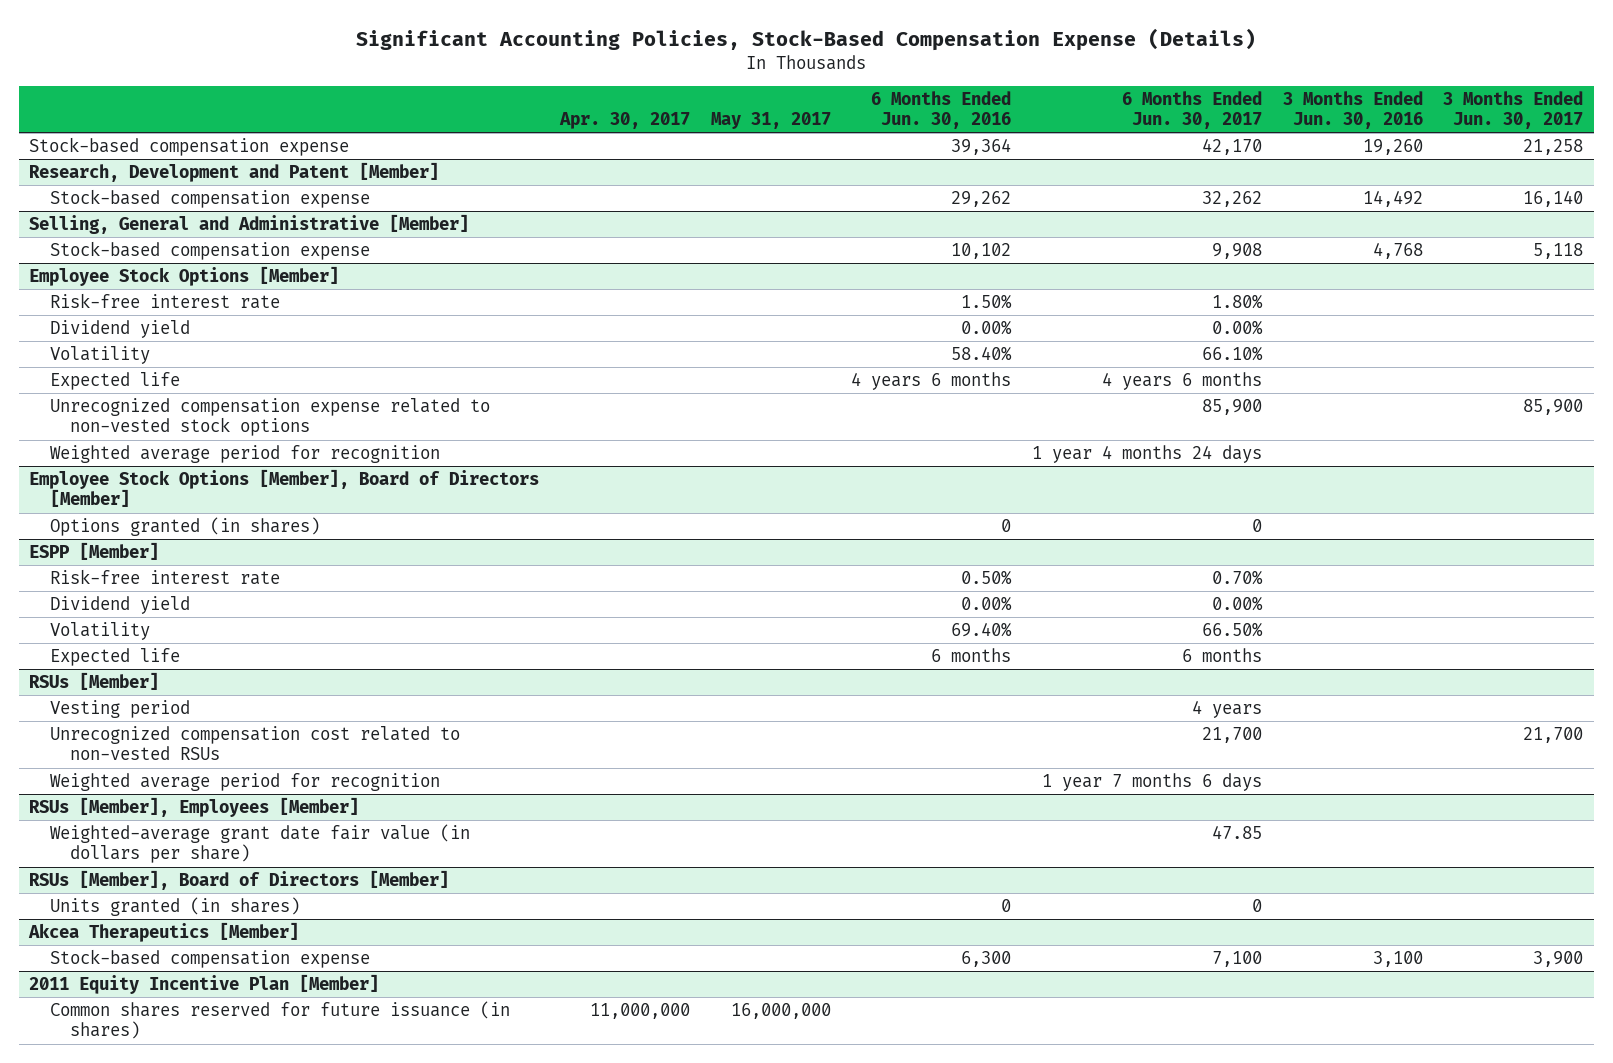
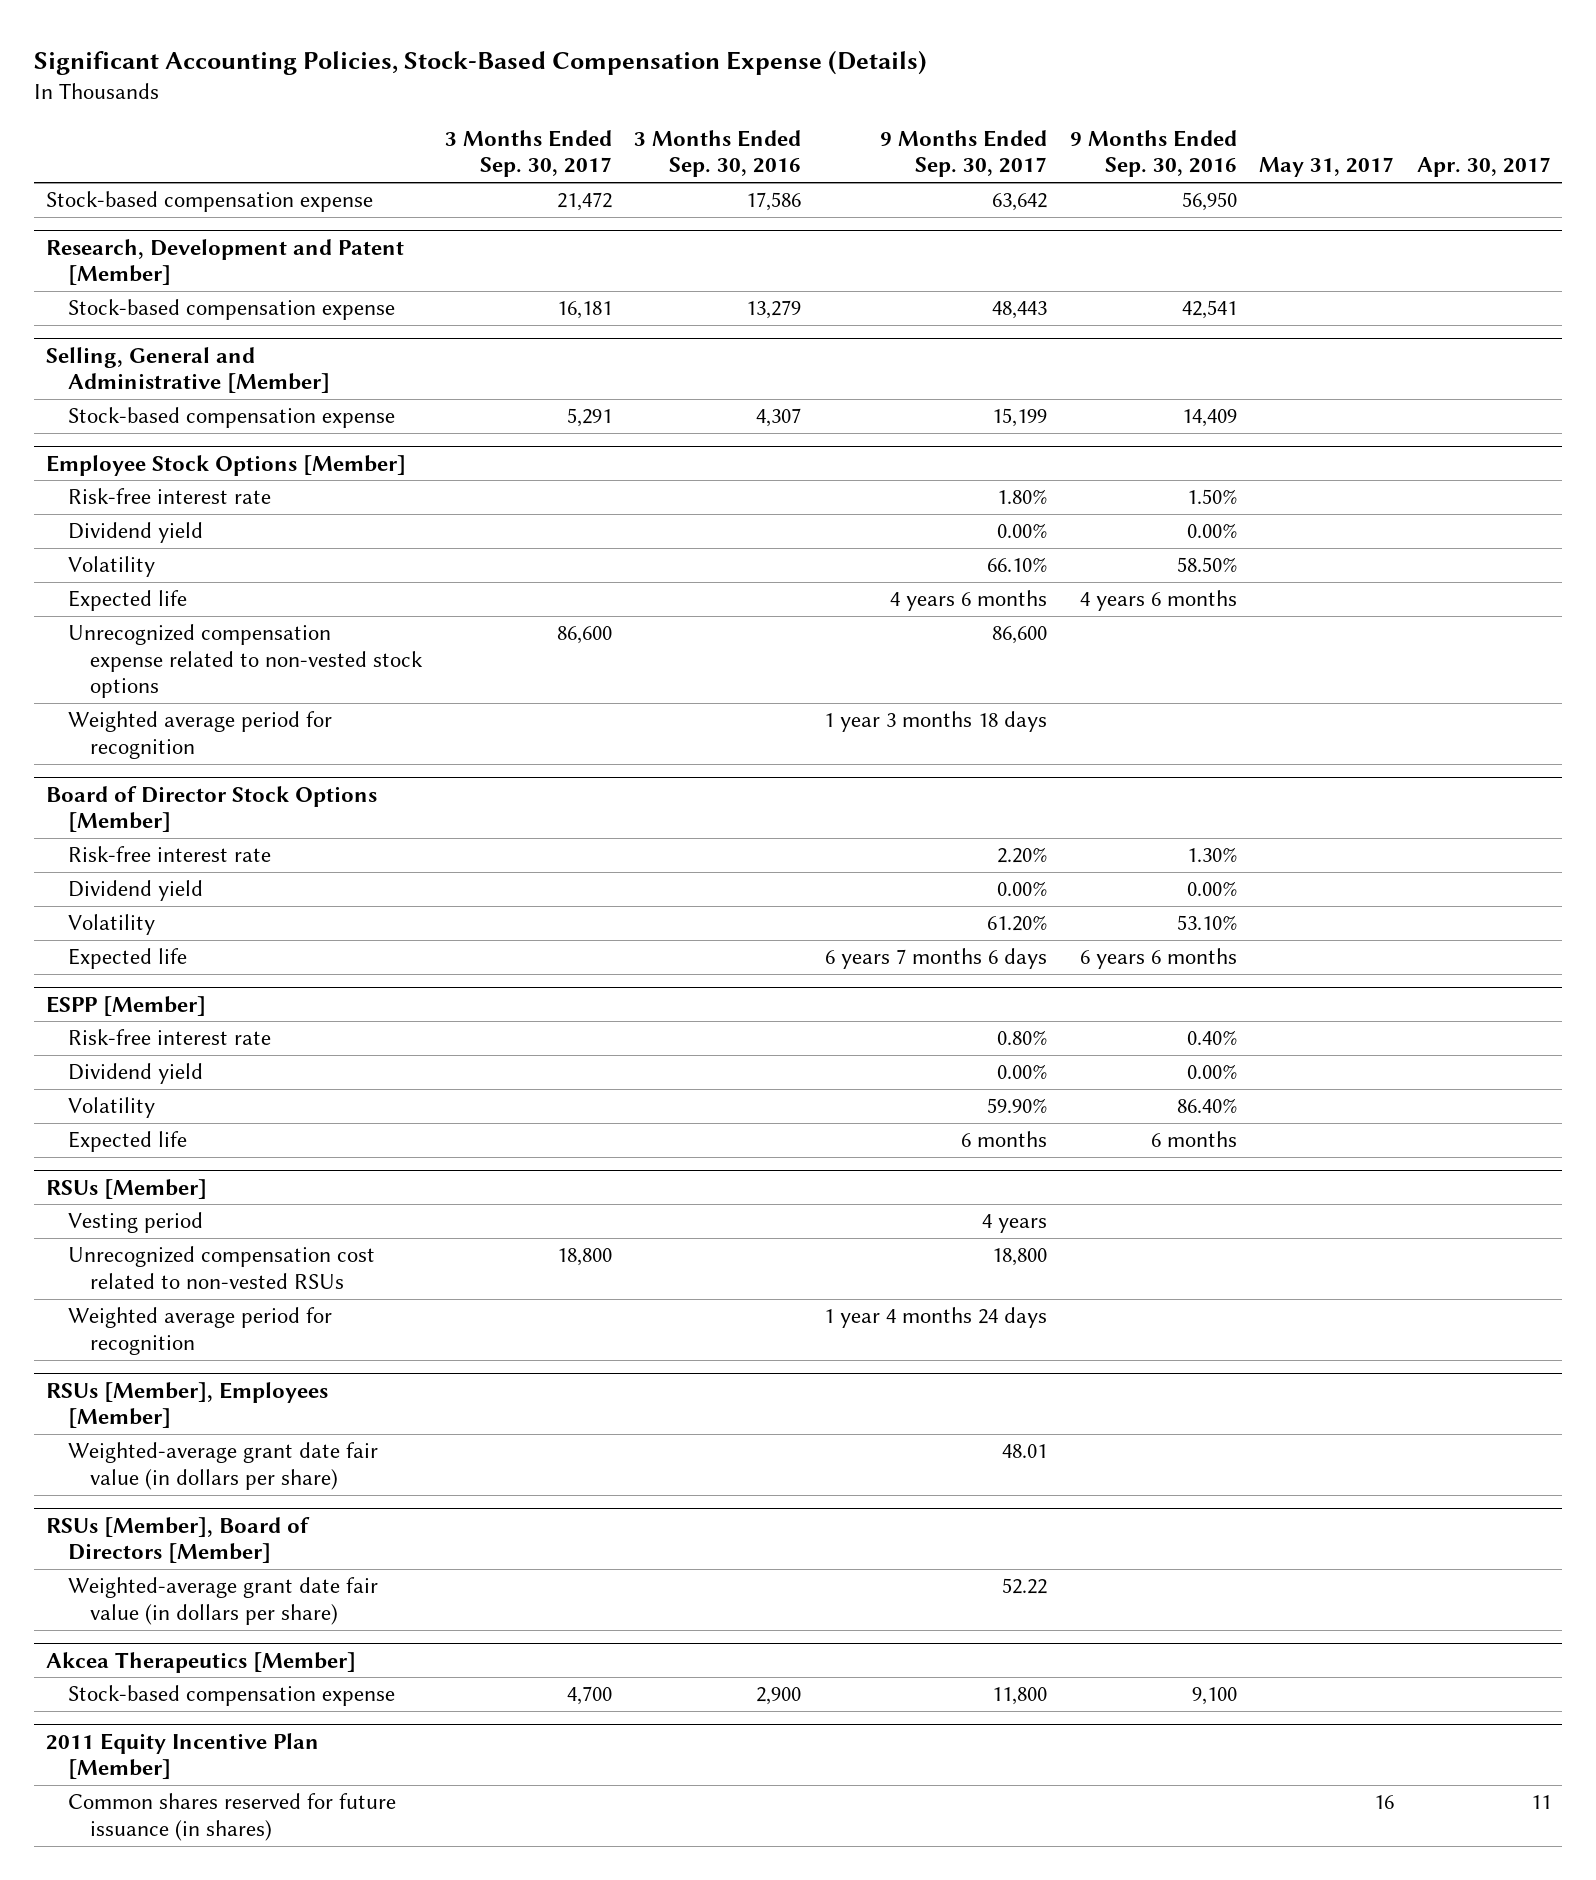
[871,90,1012,130] 6 Months Ended Jun. 30, 2016 -> none
[1121,90,1262,130] 6 Months Ended Jun. 30, 2017 -> none
[1282,90,1423,130] 3 Months Ended Jun. 30, 2016 -> none
[1443,90,1584,130] 3 Months Ended Jun. 30, 2017 -> none
none -> [444,129,612,178] 3 Months Ended Sep. 30, 2017
none -> [634,129,802,178] 3 Months Ended Sep. 30, 2016
none -> [879,129,1047,178] 9 Months Ended Sep. 30, 2017
none -> [1069,129,1237,178] 9 Months Ended Sep. 30, 2016
[49,517,320,537] Options granted (in shares) -> none
[29,469,540,508] Employee Stock Options [Member], Board of Directors [Member] -> [45,785,377,833] Board of Director Stock Options [Member]
none -> [67,846,271,863] Risk-free interest rate
none -> [67,880,203,902] Dividend yield
none -> [67,914,155,936] Volatility
none -> [67,948,187,970] Expected life
[49,897,300,917] Units granted (in shares) -> none
none -> [67,1577,378,1625] Weighted-average grant date fair value (in dollars per share)
[590,1003,691,1020] 11,000,000 -> [1530,1795,1551,1810] 11
[730,1003,831,1020] 16,000,000 -> [1374,1795,1395,1810] 16

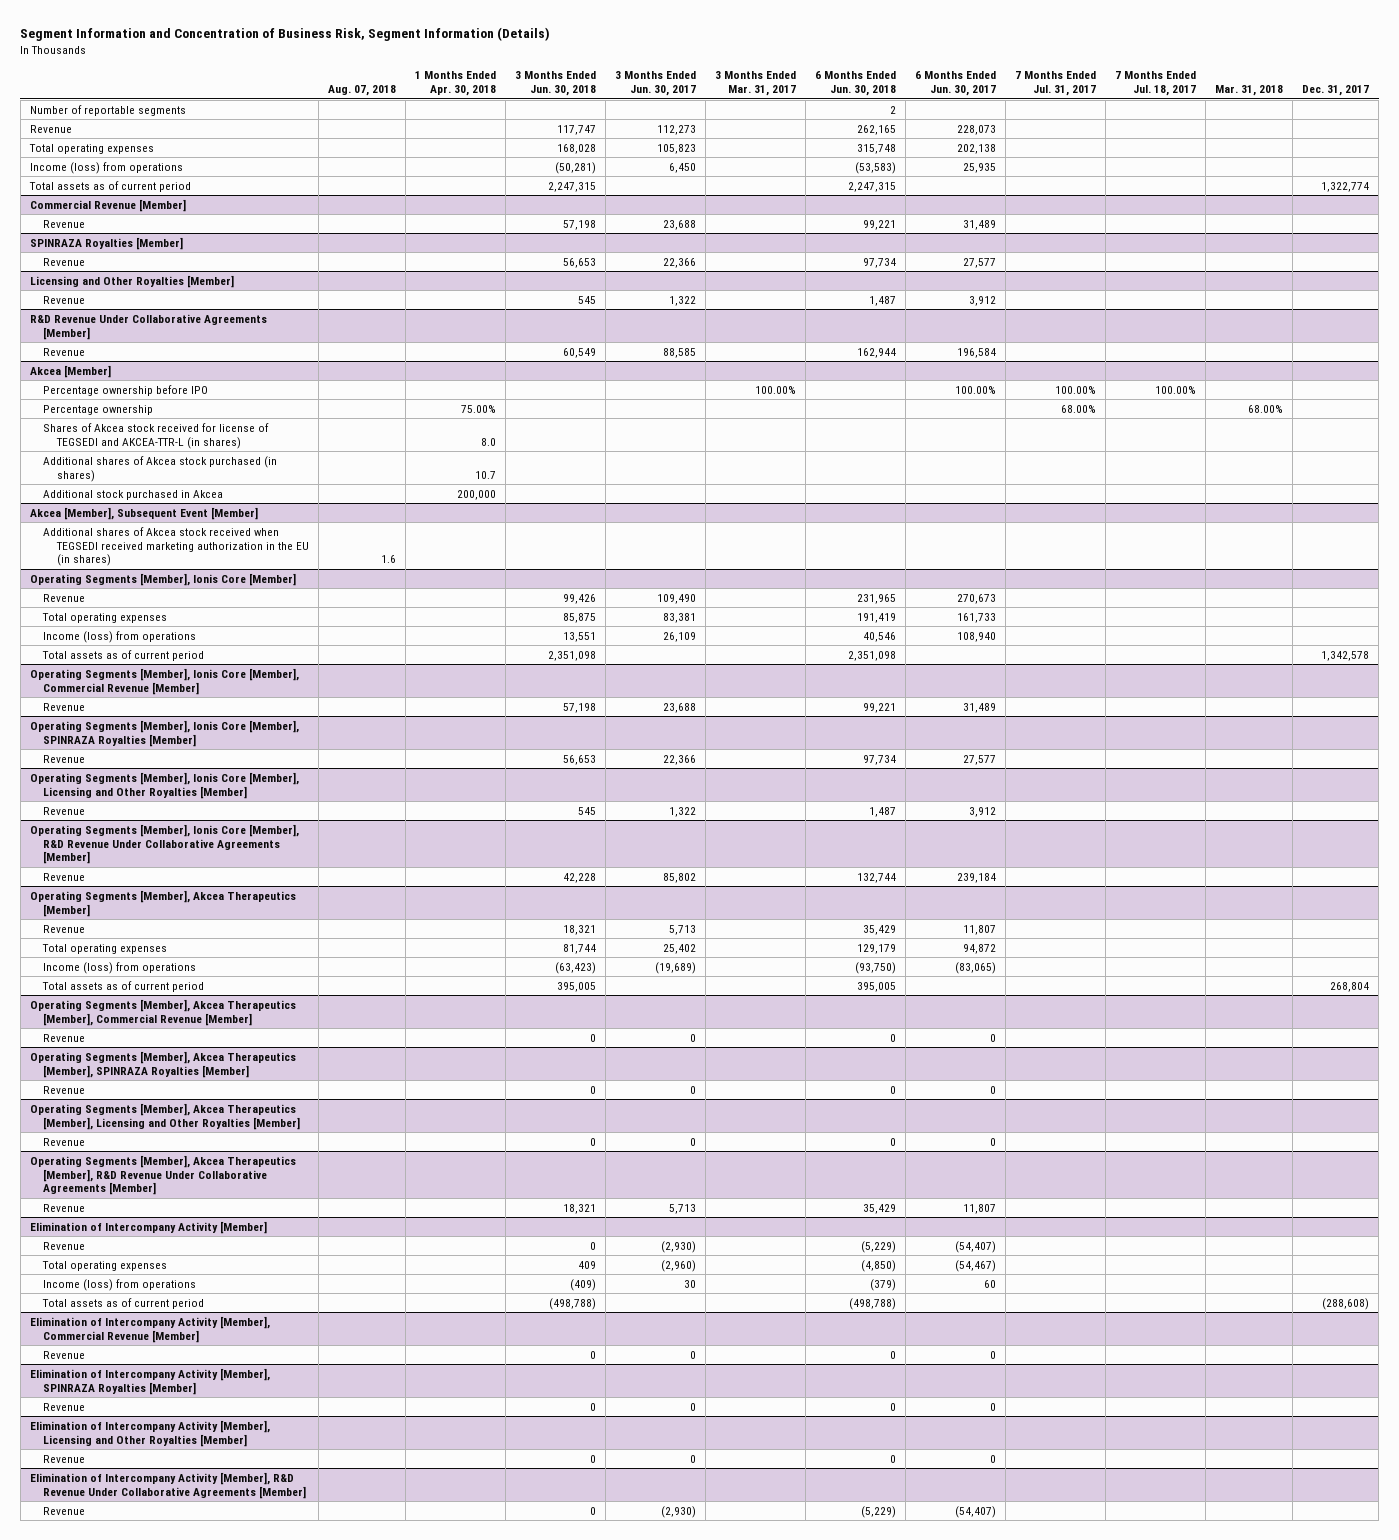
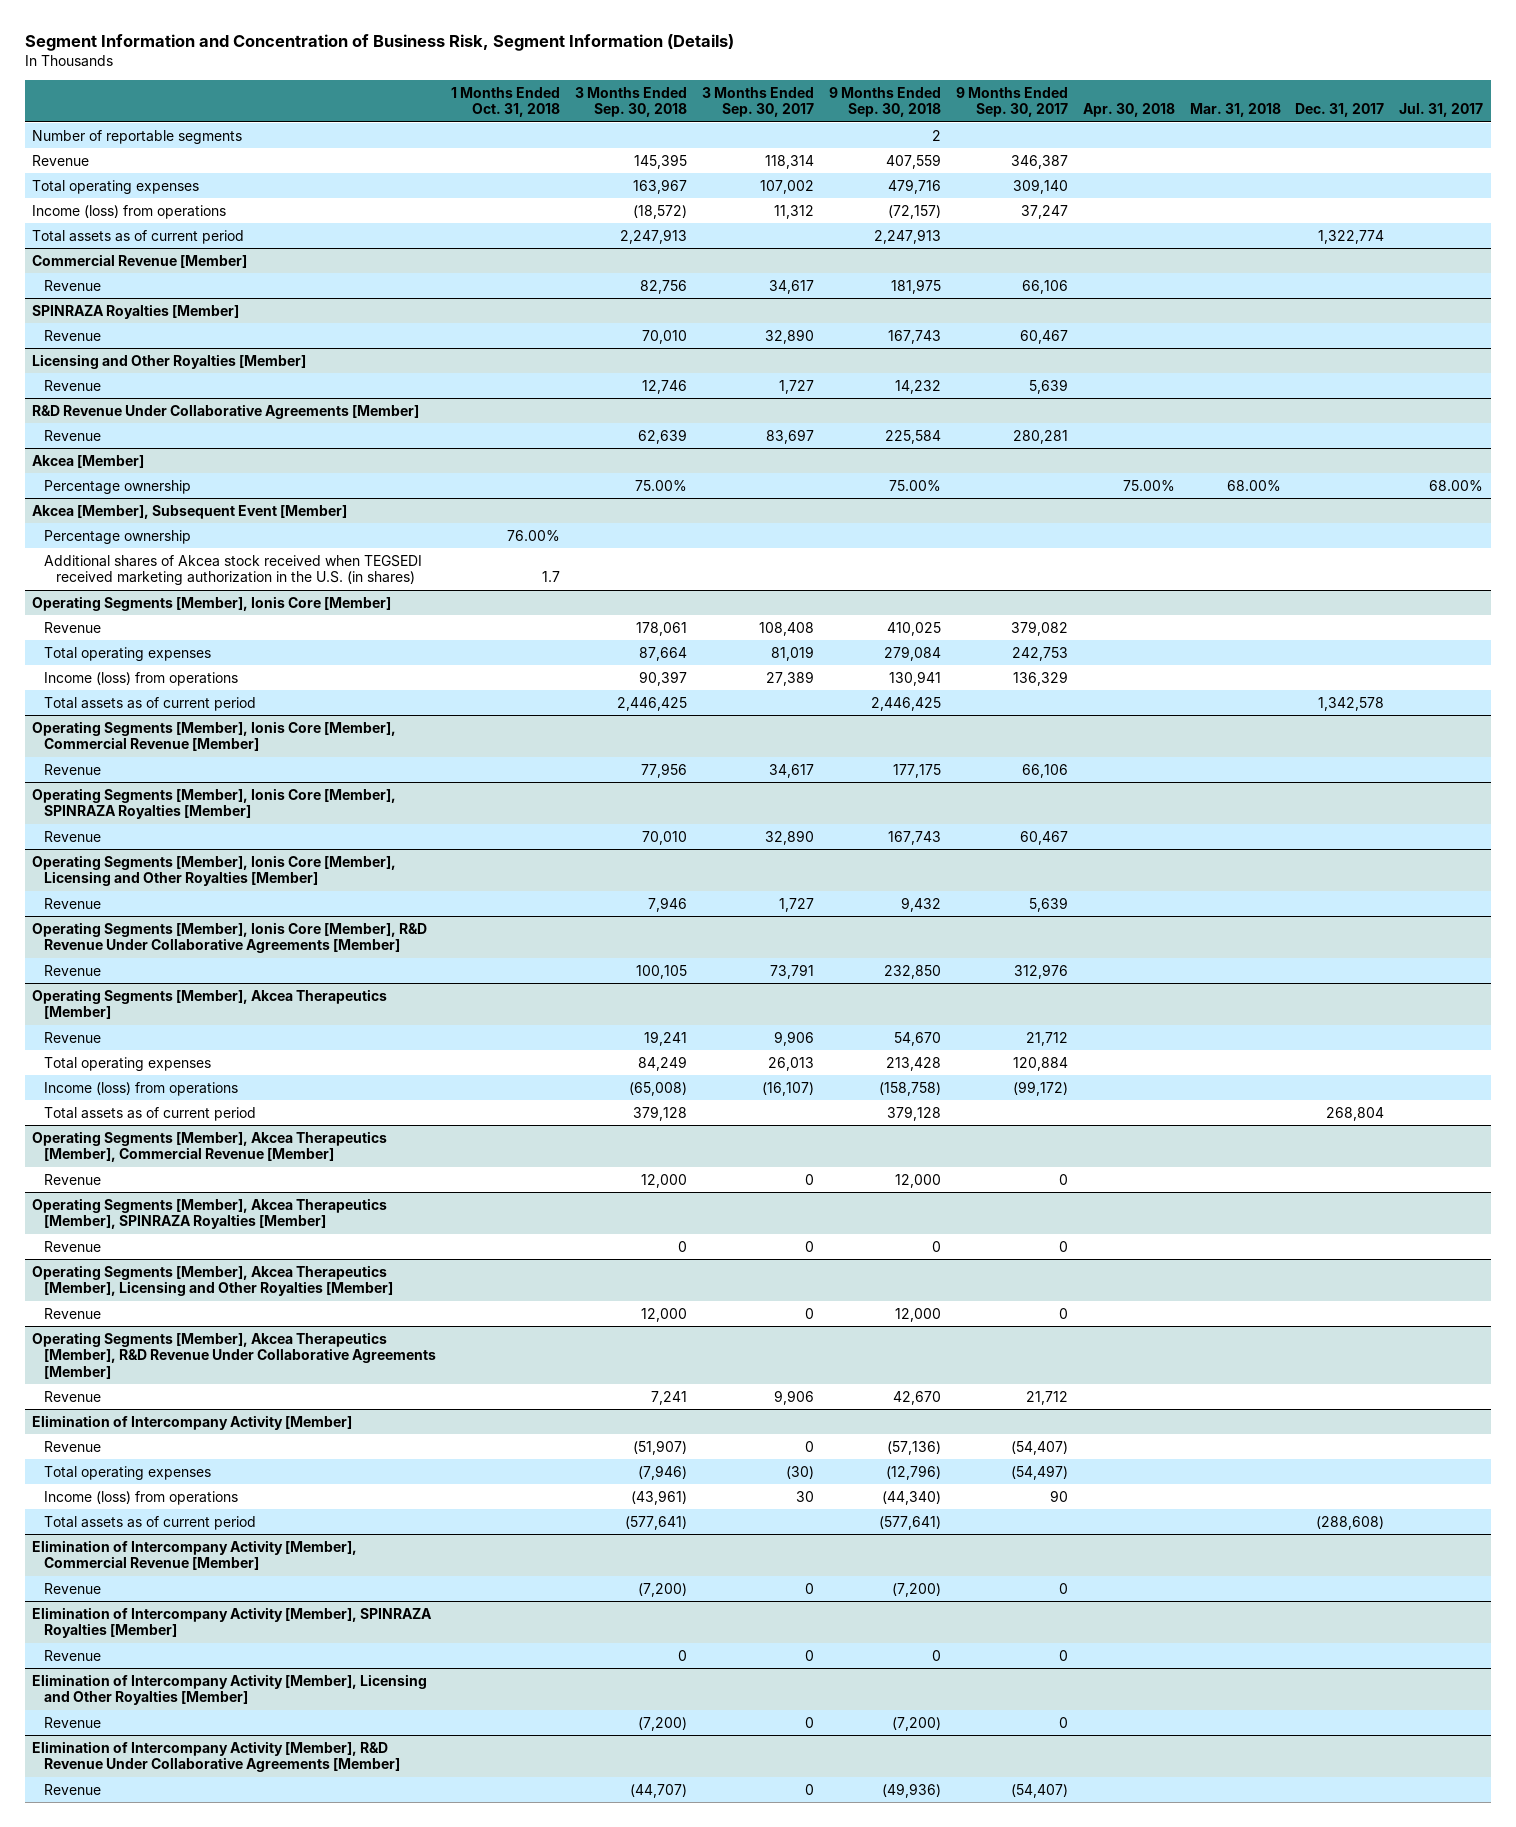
[328,84,397,96] Aug. 07, 2018 -> none
[415,71,497,96] 1 Months Ended Apr. 30, 2018 -> none
[515,71,597,96] 3 Months Ended Jun. 30, 2018 -> none
[615,71,697,96] 3 Months Ended Jun. 30, 2017 -> none
[715,71,797,96] 3 Months Ended Mar. 31, 2017 -> none
[815,71,897,96] 6 Months Ended Jun. 30, 2018 -> none
[915,71,997,96] 6 Months Ended Jun. 30, 2017 -> none
[1015,71,1097,96] 7 Months Ended Jul. 31, 2017 -> none
[1115,71,1197,96] 7 Months Ended Jul. 18, 2017 -> none
none -> [450,87,560,118] 1 Months Ended Oct. 31, 2018
none -> [574,87,687,118] 3 Months Ended Sep. 30, 2018
none -> [701,87,814,118] 3 Months Ended Sep. 30, 2017
none -> [828,87,941,118] 9 Months Ended Sep. 30, 2018
none -> [955,87,1068,118] 9 Months Ended Sep. 30, 2017
none -> [1082,103,1175,118] Apr. 30, 2018
none -> [1399,103,1484,118] Jul. 31, 2017
[43,384,209,396] Percentage ownership before IPO -> none
[43,422,270,449] Shares of Akcea stock received for license of TEGSEDI and AKCEA-TTR-L (in shares) -> none
[43,455,278,482] Additional shares of Akcea stock purchased (in shares) -> none
[43,489,224,500] Additional stock purchased in Akcea -> none
none -> [43,529,191,544] Percentage ownership
[43,526,310,567] Additional shares of Akcea stock received when TEGSEDI received marketing authorization in the EU (in shares) -> [43,554,422,586] Additional shares of Akcea stock received when TEGSEDI received marketing authorization in the U.S. (in shares)

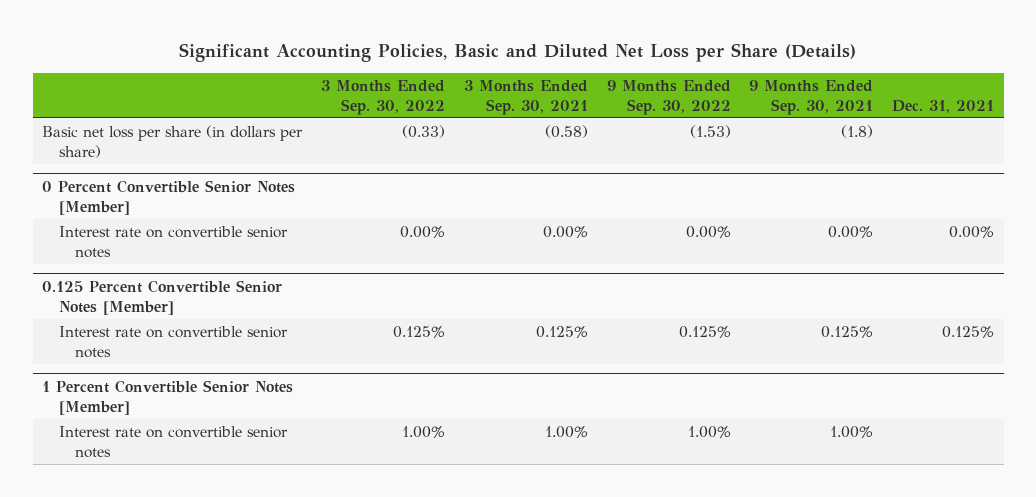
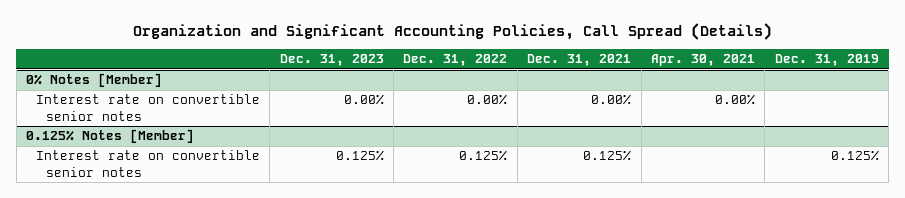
[179,42,857,62] Significant Accounting Policies, Basic and Diluted Net Loss per Share (Details) -> [132,23,772,41] Organization and Significant Accounting Policies, Call Spread (Details)
[320,79,445,115] 3 Months Ended Sep. 30, 2022 -> none
[463,79,588,115] 3 Months Ended Sep. 30, 2021 -> none
[606,79,731,115] 9 Months Ended Sep. 30, 2022 -> none
[749,79,874,115] 9 Months Ended Sep. 30, 2021 -> none
none -> [279,54,384,67] Dec. 31, 2023
none -> [403,54,508,67] Dec. 31, 2022
none -> [650,54,755,67] Apr. 30, 2021
none -> [774,54,879,67] Dec. 31, 2019
[42,125,304,158] Basic net loss per share (in dollars per share) -> none
[42,180,296,215] 0 Percent Convertible Senior Notes [Member] -> [26,73,163,88] 0% Notes [Member]
[42,280,283,315] 0.125 Percent Convertible Senior Notes [Member] -> [26,129,195,144] 0.125% Notes [Member]
[42,380,294,415] 1 Percent Convertible Senior Notes [Member] -> none
[58,426,288,458] Interest rate on convertible senior notes -> none

